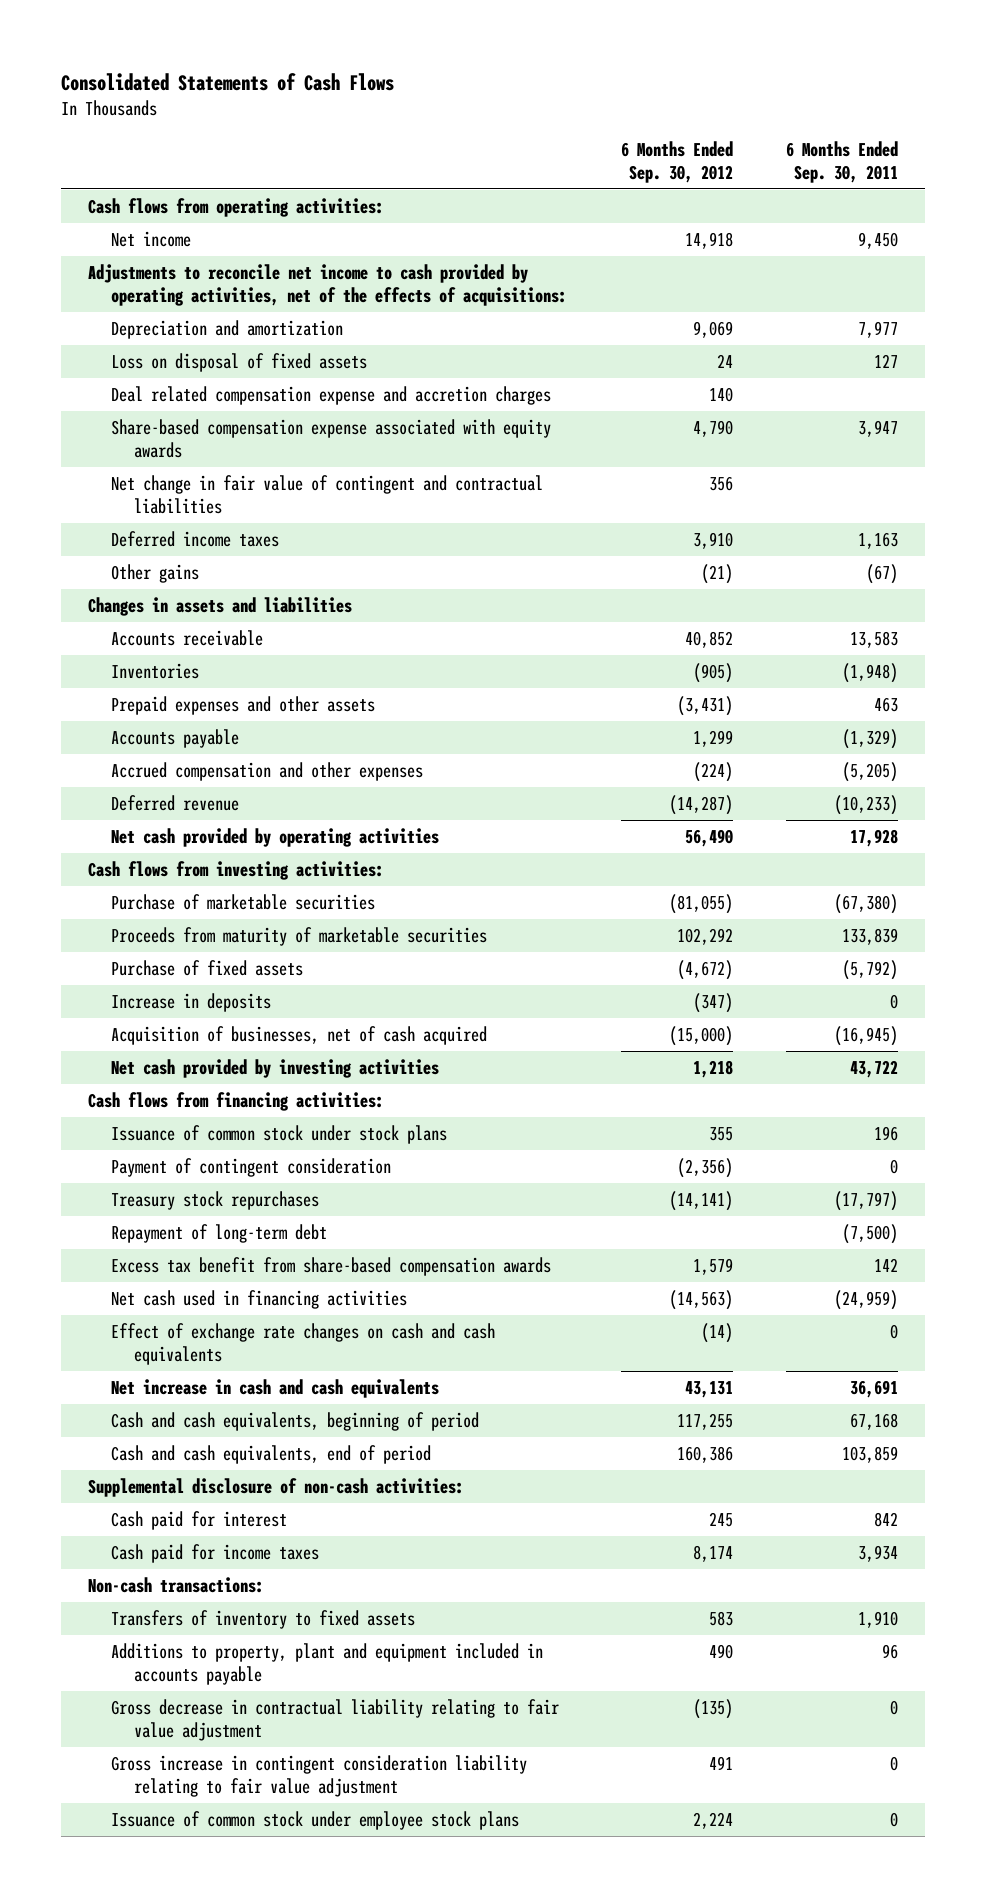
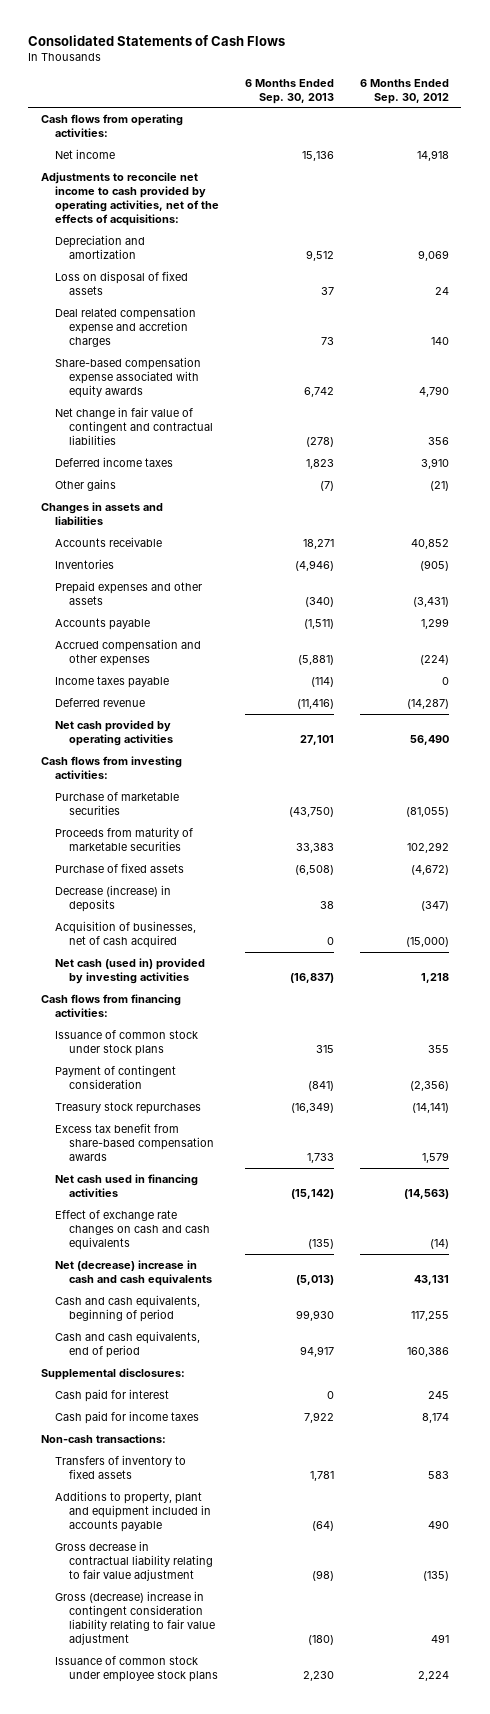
[785,141,898,183] 6 Months Ended Sep. 30, 2011 -> none
none -> [244,78,334,104] 6 Months Ended Sep. 30, 2013
none -> [55,675,170,688] Income taxes payable
[111,992,272,1012] Increase in deposits -> [55,884,172,912] Decrease (increase) in deposits
[111,1058,440,1078] Net cash provided by investing activities -> [55,957,206,984] Net cash (used in) provided by investing activities
[111,1223,328,1243] Repayment of long-term debt -> none
[111,1378,440,1398] Net increase in cash and cash equivalents -> [55,1259,213,1286] Net (decrease) increase in cash and cash equivalents
[87,1477,464,1497] Supplemental disclosure of non-cash activities: -> [41,1367,186,1380] Supplemental disclosures:
[111,1754,528,1797] Gross increase in contingent consideration liability relating to fair value adjustment -> [55,1590,216,1645] Gross (decrease) increase in contingent consideration liability relating to fair value adjustment

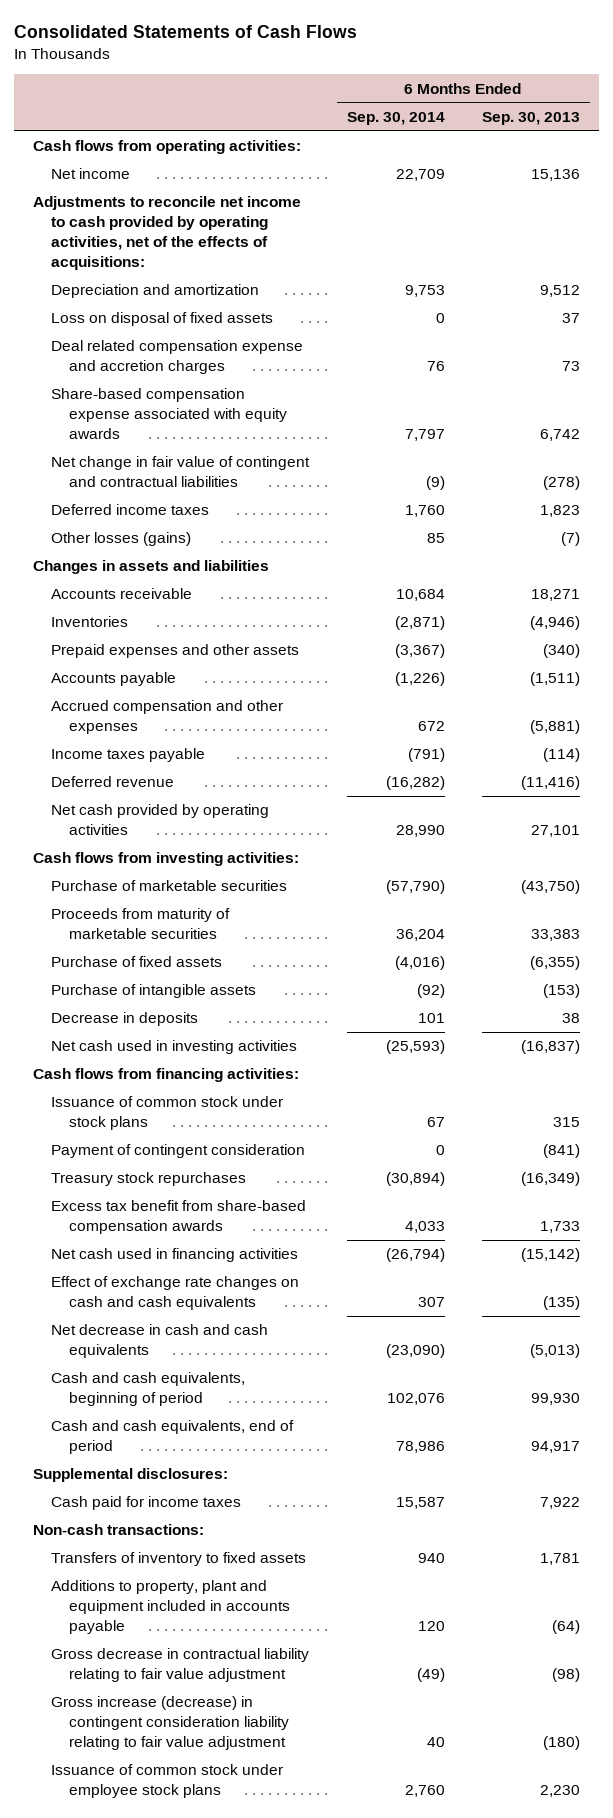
[359,78,449,104] 6 Months Ended Sep. 30, 2012 -> none
none -> [346,111,445,125] Sep. 30, 2014
[55,478,117,491] Other gains -> [50,532,191,547] Other losses (gains)
[55,920,197,948] Acquisition of businesses, net of cash acquired -> none
[294,864,334,875] (6,508) -> [530,956,581,971] (6,355)
none -> [50,984,256,999] Purchase of intangible assets
[55,884,172,912] Decrease (increase) in deposits -> [50,1012,198,1027] Decrease in deposits
[55,957,206,984] Net cash (used in) provided by investing activities -> [50,1040,297,1055] Net cash used in investing activities
[55,1259,213,1286] Net (decrease) increase in cash and cash equivalents -> [50,1324,268,1359] Net decrease in cash and cash equivalents
[55,1388,170,1402] Cash paid for interest -> none
[55,1590,216,1645] Gross (decrease) increase in contingent consideration liability relating to fair value adjustment -> [50,1696,289,1751] Gross increase (decrease) in contingent consideration liability relating to fair value adjustment

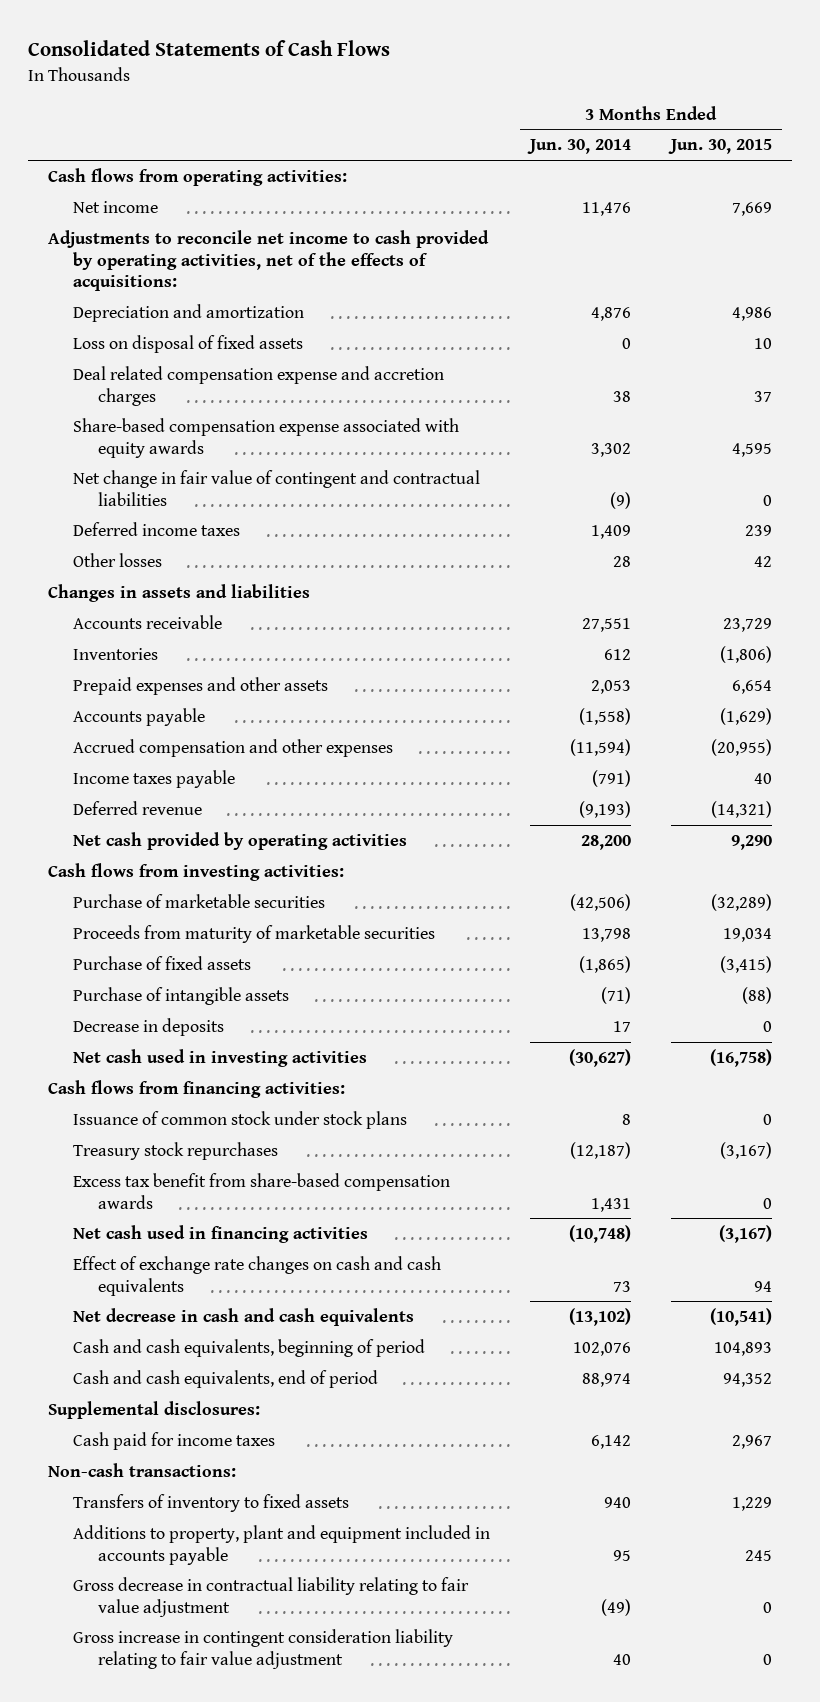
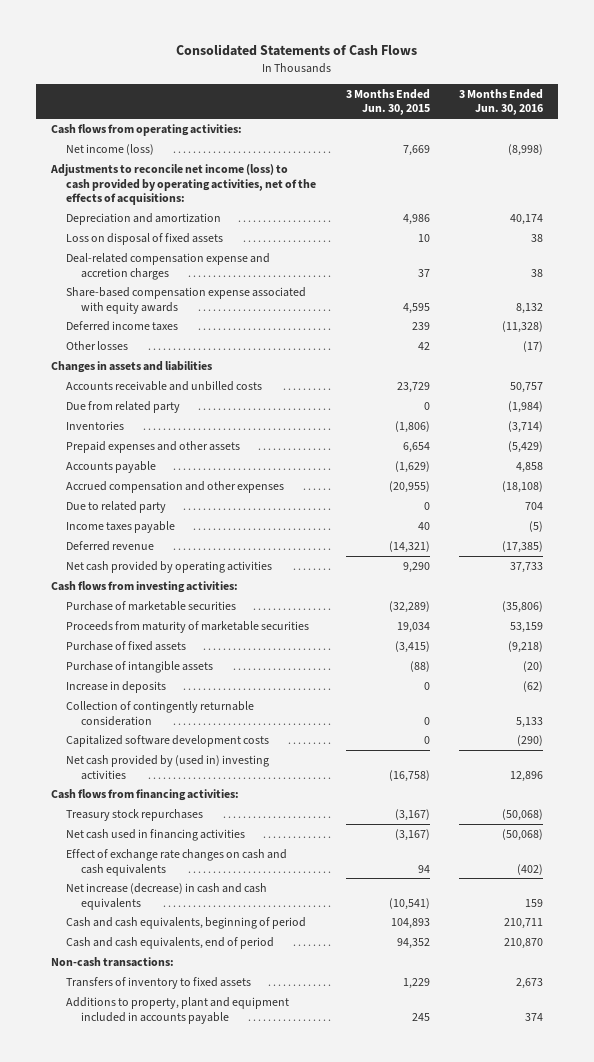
[526,139,631,155] Jun. 30, 2014 -> none
none -> [459,88,544,116] 3 Months Ended Jun. 30, 2016
[73,200,159,213] Net income -> [66,143,155,155] Net income (loss)
[47,229,489,292] Adjustments to reconcile net income to cash provided by operating activities, net of the effects of acquisitions: -> [50,163,317,206] Adjustments to reconcile net income (loss) to cash provided by operating activities, net of the effects of acquisitions:
[73,365,445,406] Deal related compensation expense and accretion charges -> [66,252,271,280] Deal-related compensation expense and accretion charges
[73,469,481,506] Net change in fair value of contingent and contractual liabilities -> none
[73,614,223,629] Accounts receivable -> [66,380,263,391] Accounts receivable and unbilled costs
none -> [66,400,181,413] Due from related party
none -> [66,500,167,513] Due to related party
[73,1017,225,1036] Decrease in deposits -> [66,680,167,693] Increase in deposits
none -> [66,700,255,726] Collection of contingently returnable consideration
none -> [66,734,270,747] Capitalized software development costs
[73,1048,368,1067] Net cash used in investing activities -> [66,754,270,780] Net cash provided by (used in) investing activities
[73,1110,408,1129] Issuance of common stock under stock plans -> none
[73,1172,451,1209] Excess tax benefit from share-based compensation awards -> none
[73,1307,415,1326] Net decrease in cash and cash equivalents -> [66,882,268,910] Net increase (decrease) in cash and cash equivalents
[47,1400,260,1419] Supplemental disclosures: -> none
[73,1431,276,1450] Cash paid for income taxes -> none
[73,1576,470,1617] Gross decrease in contractual liability relating to fair value adjustment -> none
[73,1628,454,1669] Gross increase in contingent consideration liability relating to fair value adjustment -> none

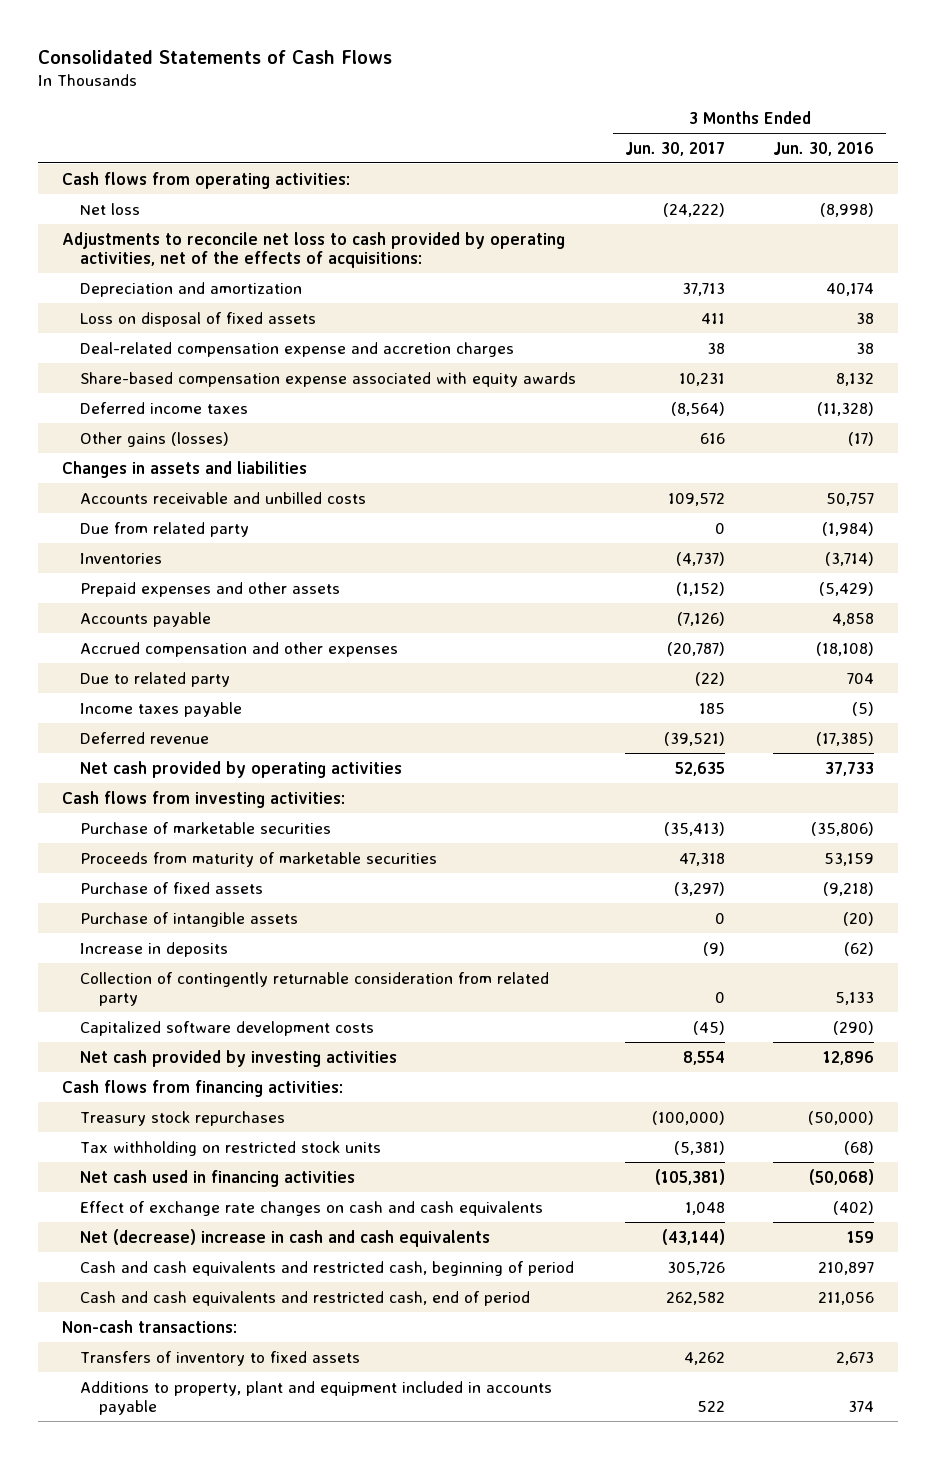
[345,88,430,116] 3 Months Ended Jun. 30, 2015 -> none
none -> [624,141,725,156] Jun. 30, 2017
[66,143,155,155] Net income (loss) -> [80,202,141,215] Net loss
[50,163,317,206] Adjustments to reconcile net income (loss) to cash provided by operating activities, net of the effects of acquisitions: -> [61,231,565,269] Adjustments to reconcile net loss to cash provided by operating activities, net of the effects of acquisitions:
[66,340,129,350] Other losses -> [80,431,230,447] Other gains (losses)
[66,700,255,726] Collection of contingently returnable consideration -> [80,971,550,1007] Collection of contingently returnable consideration from related party
[66,754,270,780] Net cash provided by (used in) investing activities -> [80,1049,398,1067] Net cash provided by investing activities
[502,808,544,821] (50,068) -> [808,1110,875,1125] (50,000)
none -> [80,1140,382,1156] Tax withholding on restricted stock units
[66,882,268,910] Net increase (decrease) in cash and cash equivalents -> [80,1228,491,1247] Net (decrease) increase in cash and cash equivalents
[66,916,307,929] Cash and cash equivalents, beginning of period -> [80,1260,575,1276] Cash and cash equivalents and restricted cash, beginning of period
[504,917,544,929] 210,711 -> [818,1261,875,1275] 210,897
[66,936,275,949] Cash and cash equivalents, end of period -> [80,1290,531,1306] Cash and cash equivalents and restricted cash, end of period
[504,937,544,949] 210,870 -> [818,1291,875,1305] 211,056

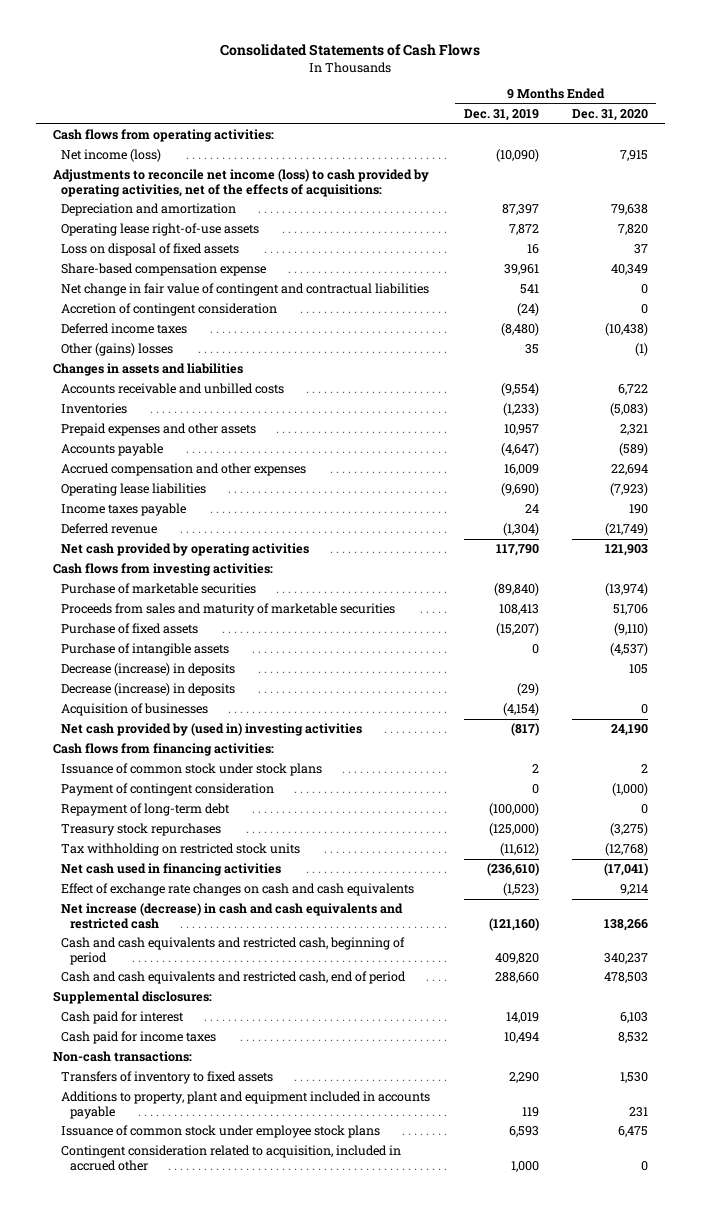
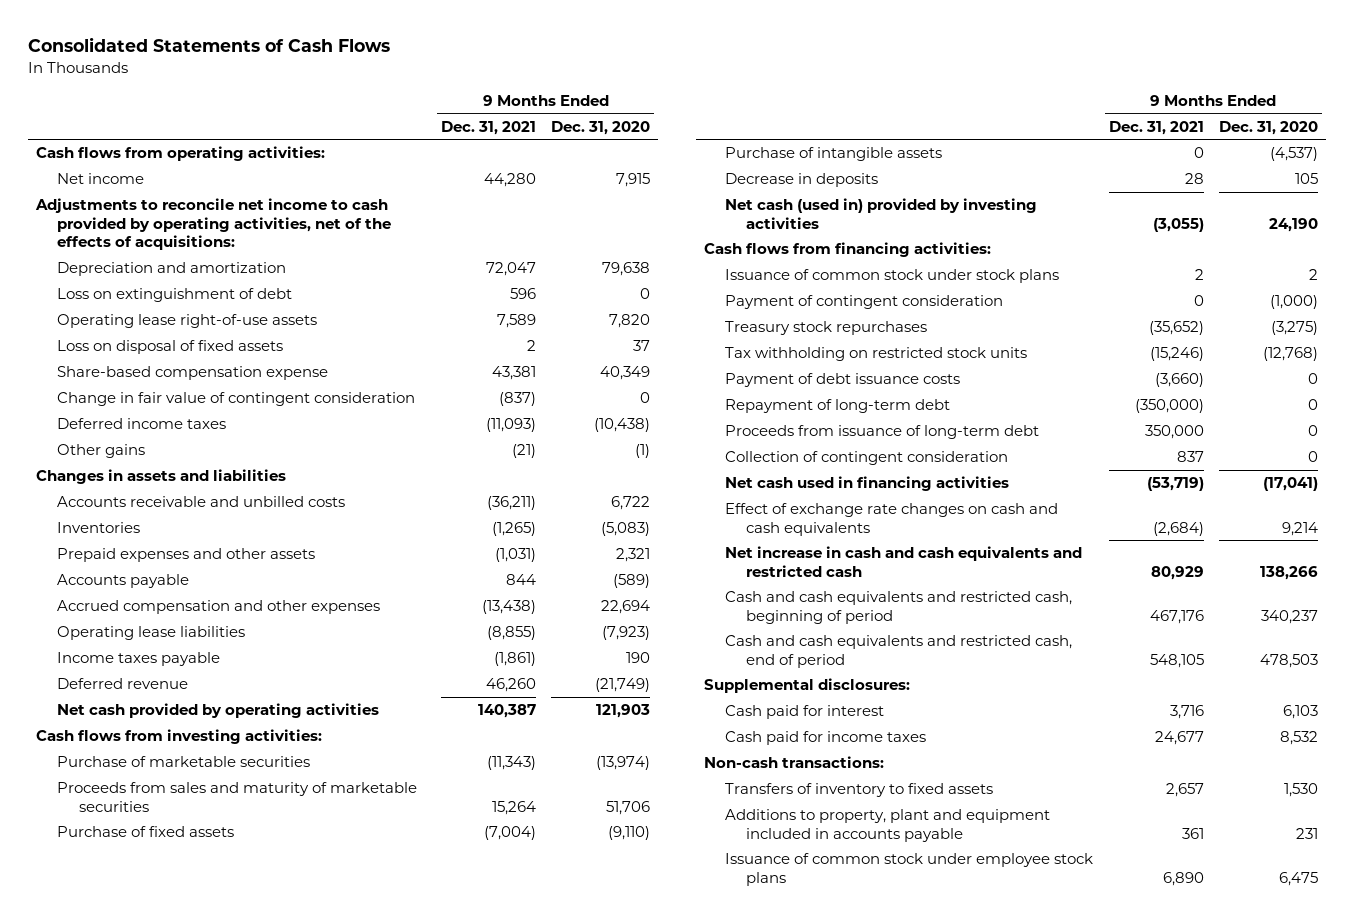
[463,109,539,122] Dec. 31, 2019 -> none
none -> [440,120,536,135] Dec. 31, 2021
[61,149,162,163] Net income (loss) -> [57,173,145,185] Net income
[52,169,429,197] Adjustments to reconcile net income (loss) to cash provided by operating activities, net of the effects of acquisitions: -> [35,198,392,251] Adjustments to reconcile net income to cash provided by operating activities, net of the effects of acquisitions:
none -> [57,288,293,303] Loss on extinguishment of debt
[61,303,278,317] Accretion of contingent consideration -> none
[61,283,430,297] Net change in fair value of contingent and contractual liabilities -> [57,392,416,407] Change in fair value of contingent consideration
[61,343,174,357] Other (gains) losses -> [57,444,146,459] Other gains
[61,683,236,697] Decrease (increase) in deposits -> none
[61,703,209,717] Acquisition of businesses -> none
[61,663,236,677] Decrease (increase) in deposits -> [725,173,879,188] Decrease in deposits
[61,723,363,737] Net cash provided by (used in) investing activities -> [725,198,1038,229] Net cash (used in) provided by investing activities
none -> [725,373,961,388] Payment of debt issuance costs
[61,803,231,817] Repayment of long-term debt -> [725,399,951,414] Repayment of long-term debt
none -> [725,425,1040,440] Proceeds from issuance of long-term debt
none -> [725,451,1009,466] Collection of contingent consideration
[61,903,404,929] Net increase (decrease) in cash and cash equivalents and restricted cash -> [725,546,1083,577] Net increase in cash and cash equivalents and restricted cash
[61,1145,402,1171] Contingent consideration related to acquisition, included in accrued other -> none

